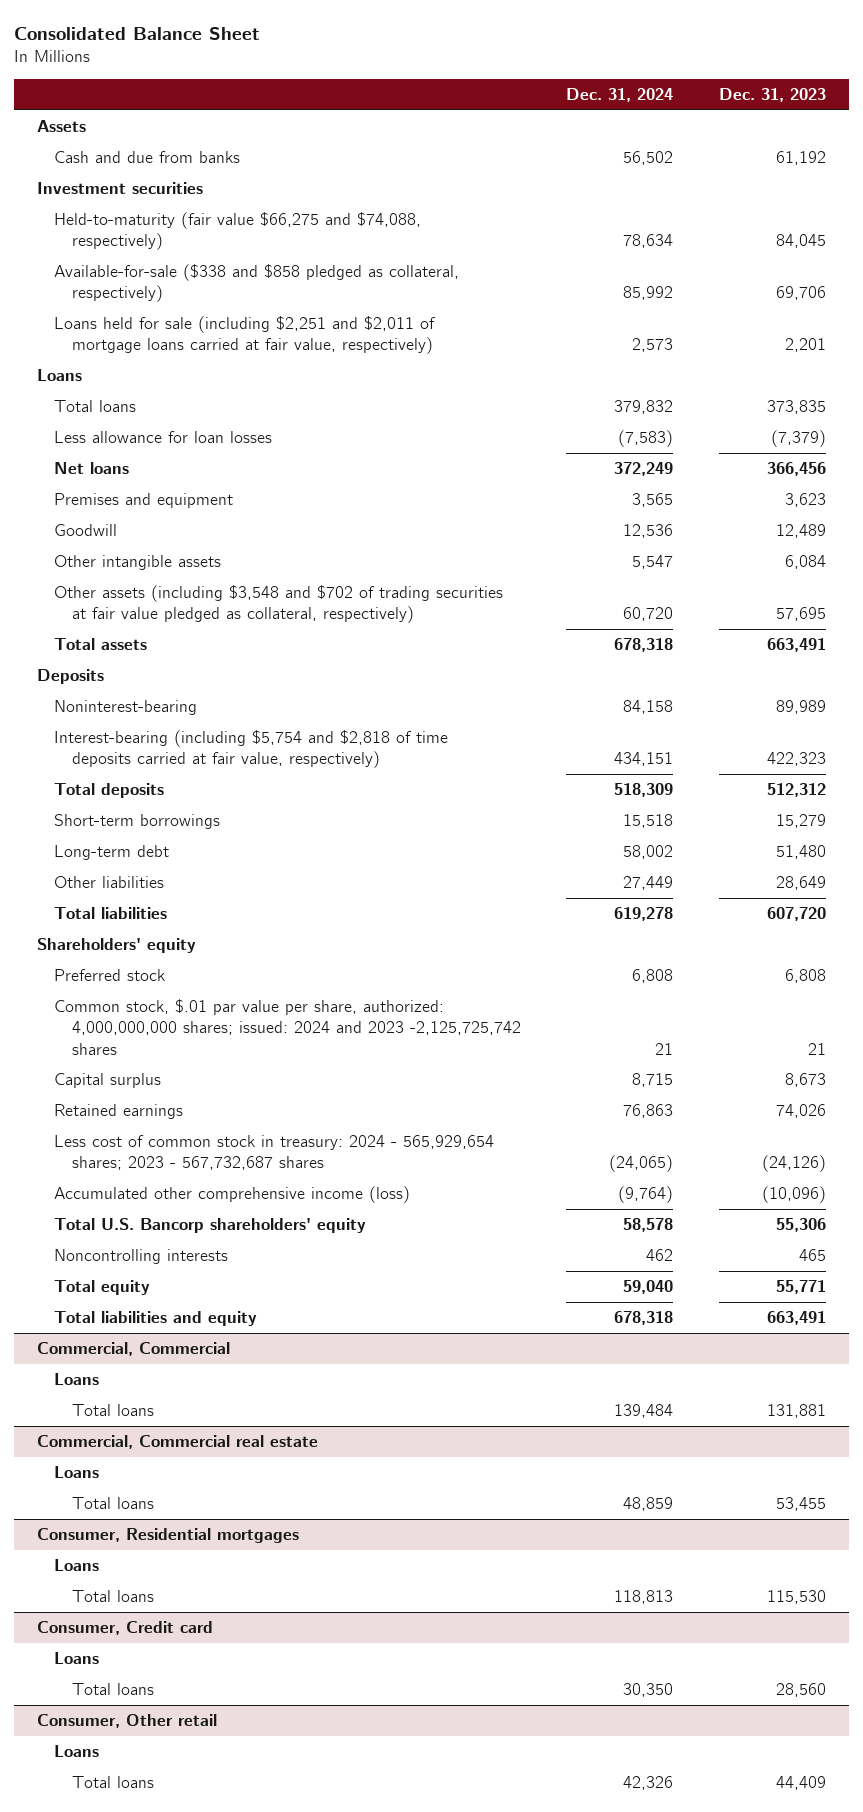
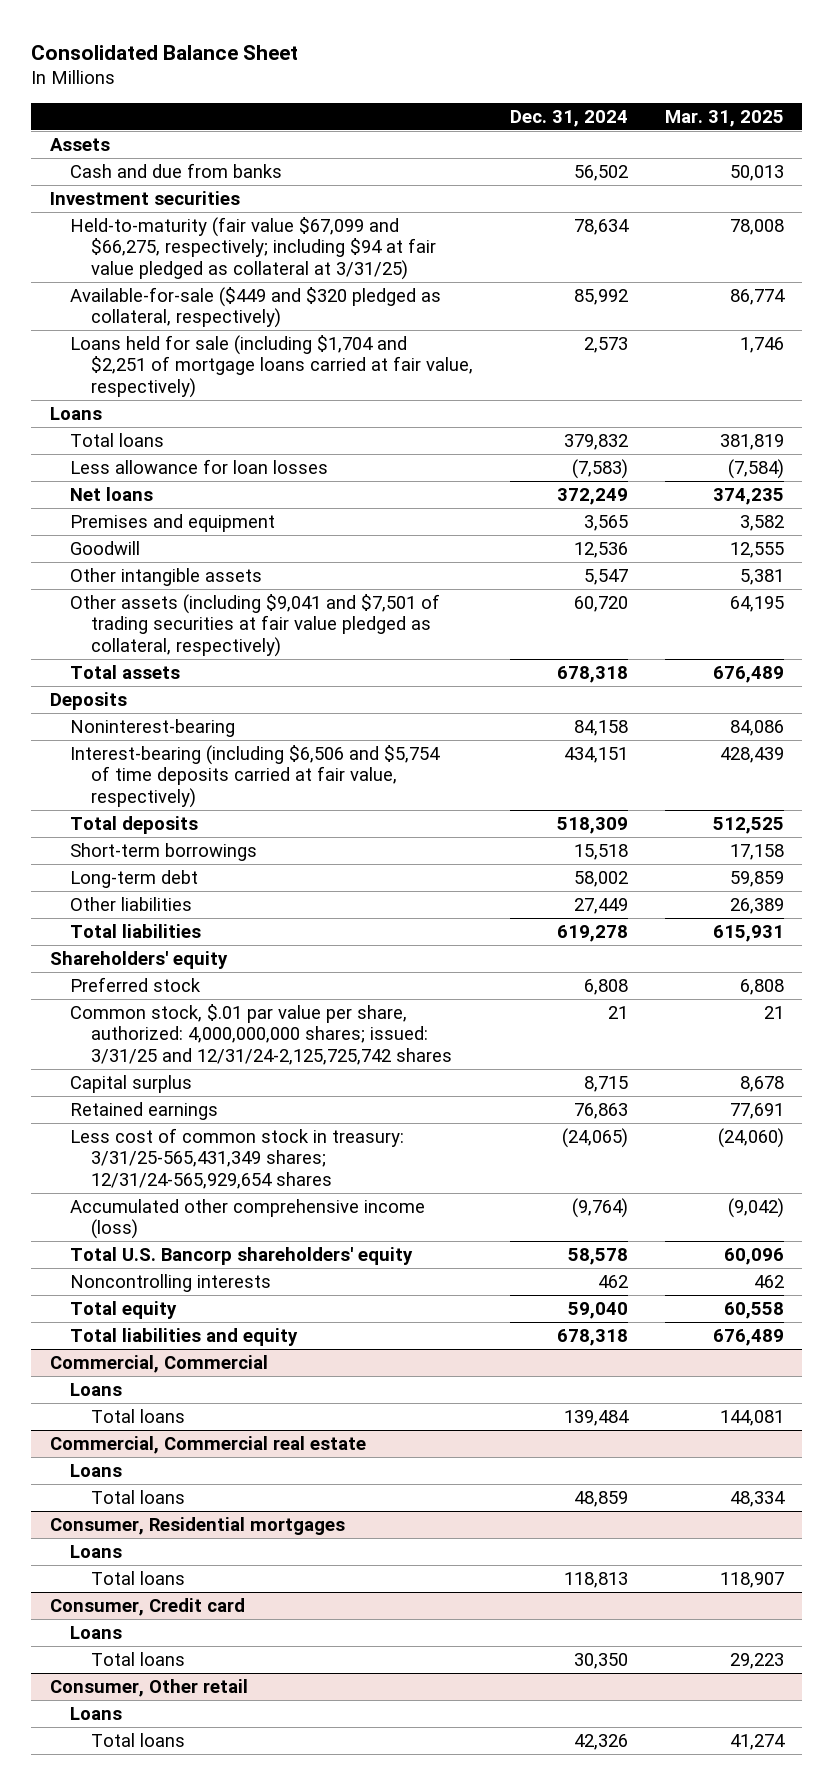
[718,87,826,102] Dec. 31, 2023 -> none
none -> [664,109,784,127] Mar. 31, 2025
[54,212,422,251] Held-to-maturity (fair value $66,275 and $74,088, respectively) -> [70,217,436,280] Held-to-maturity (fair value $67,099 and $66,275, respectively; including $94 at fair value pledged as collateral at 3/31/25)
[54,264,460,303] Available-for-sale ($338 and $858 pledged as collateral, respectively) -> [70,287,442,329] Available-for-sale ($449 and $320 pledged as collateral, respectively)
[54,316,437,355] Loans held for sale (including $2,251 and $2,011 of mortgage loans carried at fair value, respectively) -> [70,335,473,398] Loans held for sale (including $1,704 and $2,251 of mortgage loans carried at fair value, respectively)
[54,585,504,624] Other assets (including $3,548 and $702 of trading securities at fair value pledged as collateral, respectively) -> [70,594,441,657] Other assets (including $9,041 and $7,501 of trading securities at fair value pledged as collateral, respectively)
[54,730,449,769] Interest-bearing (including $5,754 and $2,818 of time deposits carried at fair value, respectively) -> [70,745,441,808] Interest-bearing (including $6,506 and $5,754 of time deposits carried at fair value, respectively)
[54,999,521,1055] Common stock, $.01 par value per share, authorized: 4,000,000,000 shares; issued: 2024 and 2023 -2,125,725,742 shares -> [70,1004,452,1065] Common stock, $.01 par value per share, authorized: 4,000,000,000 shares; issued: 3/31/25 and 12/31/24-2,125,725,742 shares
[54,1135,495,1171] Less cost of common stock in treasury: 2024 - 565,929,654 shares; 2023 - 567,732,687 shares -> [70,1128,405,1189] Less cost of common stock in treasury: 3/31/25-565,431,349 shares; 12/31/24-565,929,654 shares

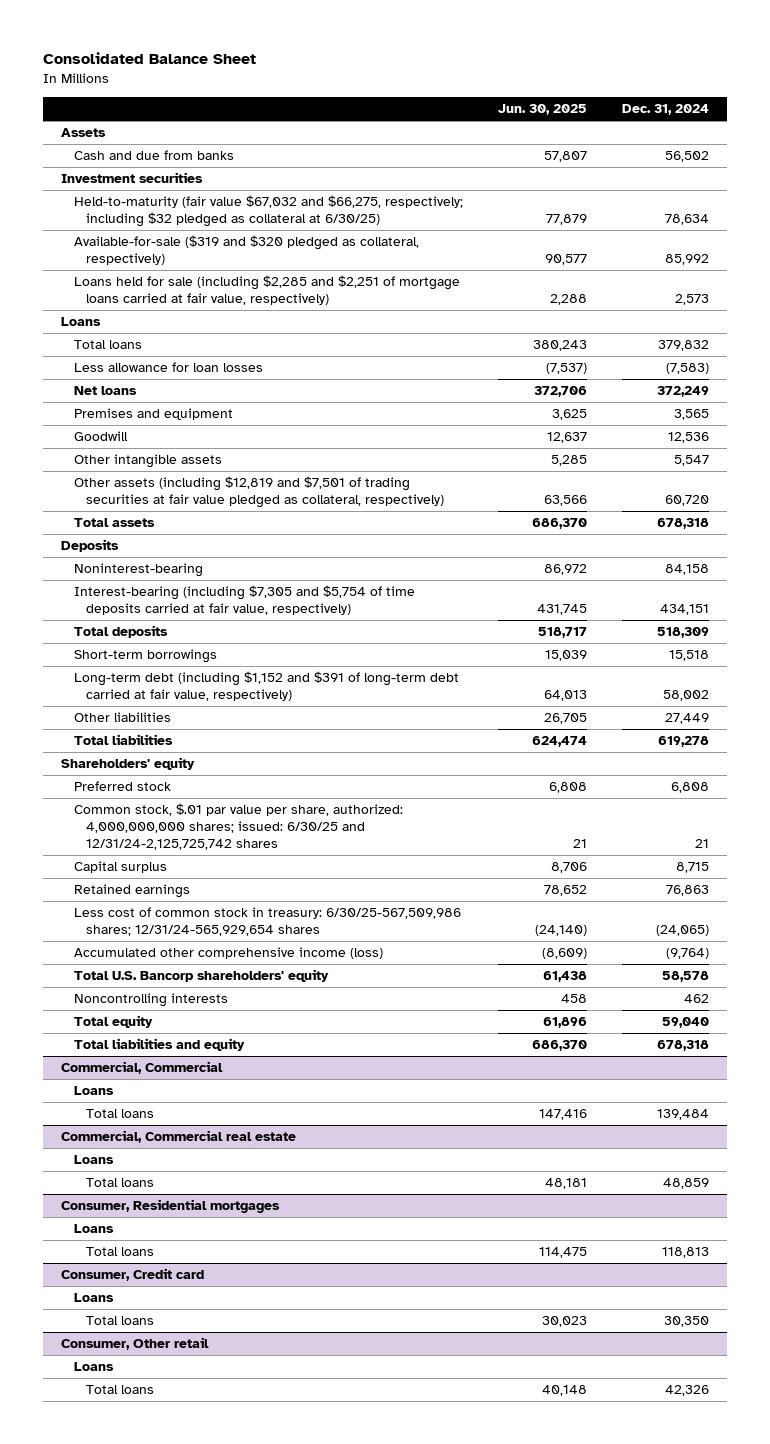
[664,109,784,127] Mar. 31, 2025 -> none
none -> [497,104,587,116] Jun. 30, 2025
[70,217,436,280] Held-to-maturity (fair value $67,099 and $66,275, respectively; including $94 at fair value pledged as collateral at 3/31/25) -> [73,195,463,228] Held-to-maturity (fair value $67,032 and $66,275, respectively; including $32 pledged as collateral at 6/30/25)
[70,287,442,329] Available-for-sale ($449 and $320 pledged as collateral, respectively) -> [73,235,419,266] Available-for-sale ($319 and $320 pledged as collateral, respectively)
[70,335,473,398] Loans held for sale (including $1,704 and $2,251 of mortgage loans carried at fair value, respectively) -> [73,275,460,306] Loans held for sale (including $2,285 and $2,251 of mortgage loans carried at fair value, respectively)
[70,594,441,657] Other assets (including $9,041 and $7,501 of trading securities at fair value pledged as collateral, respectively) -> [73,476,445,509] Other assets (including $12,819 and $7,501 of trading securities at fair value pledged as collateral, respectively)
[70,745,441,808] Interest-bearing (including $6,506 and $5,754 of time deposits carried at fair value, respectively) -> [73,585,415,616] Interest-bearing (including $7,305 and $5,754 of time deposits carried at fair value, respectively)
[70,870,199,889] Long-term debt -> [73,671,459,702] Long-term debt (including $1,152 and $391 of long-term debt carried at fair value, respectively)
[70,1004,452,1065] Common stock, $.01 par value per share, authorized: 4,000,000,000 shares; issued: 3/31/25 and 12/31/24-2,125,725,742 shares -> [73,803,403,851] Common stock, $.01 par value per share, authorized: 4,000,000,000 shares; issued: 6/30/25 and 12/31/24-2,125,725,742 shares
[70,1128,405,1189] Less cost of common stock in treasury: 3/31/25-565,431,349 shares; 12/31/24-565,929,654 shares -> [73,907,461,937] Less cost of common stock in treasury: 6/30/25-567,509,986 shares; 12/31/24-565,929,654 shares

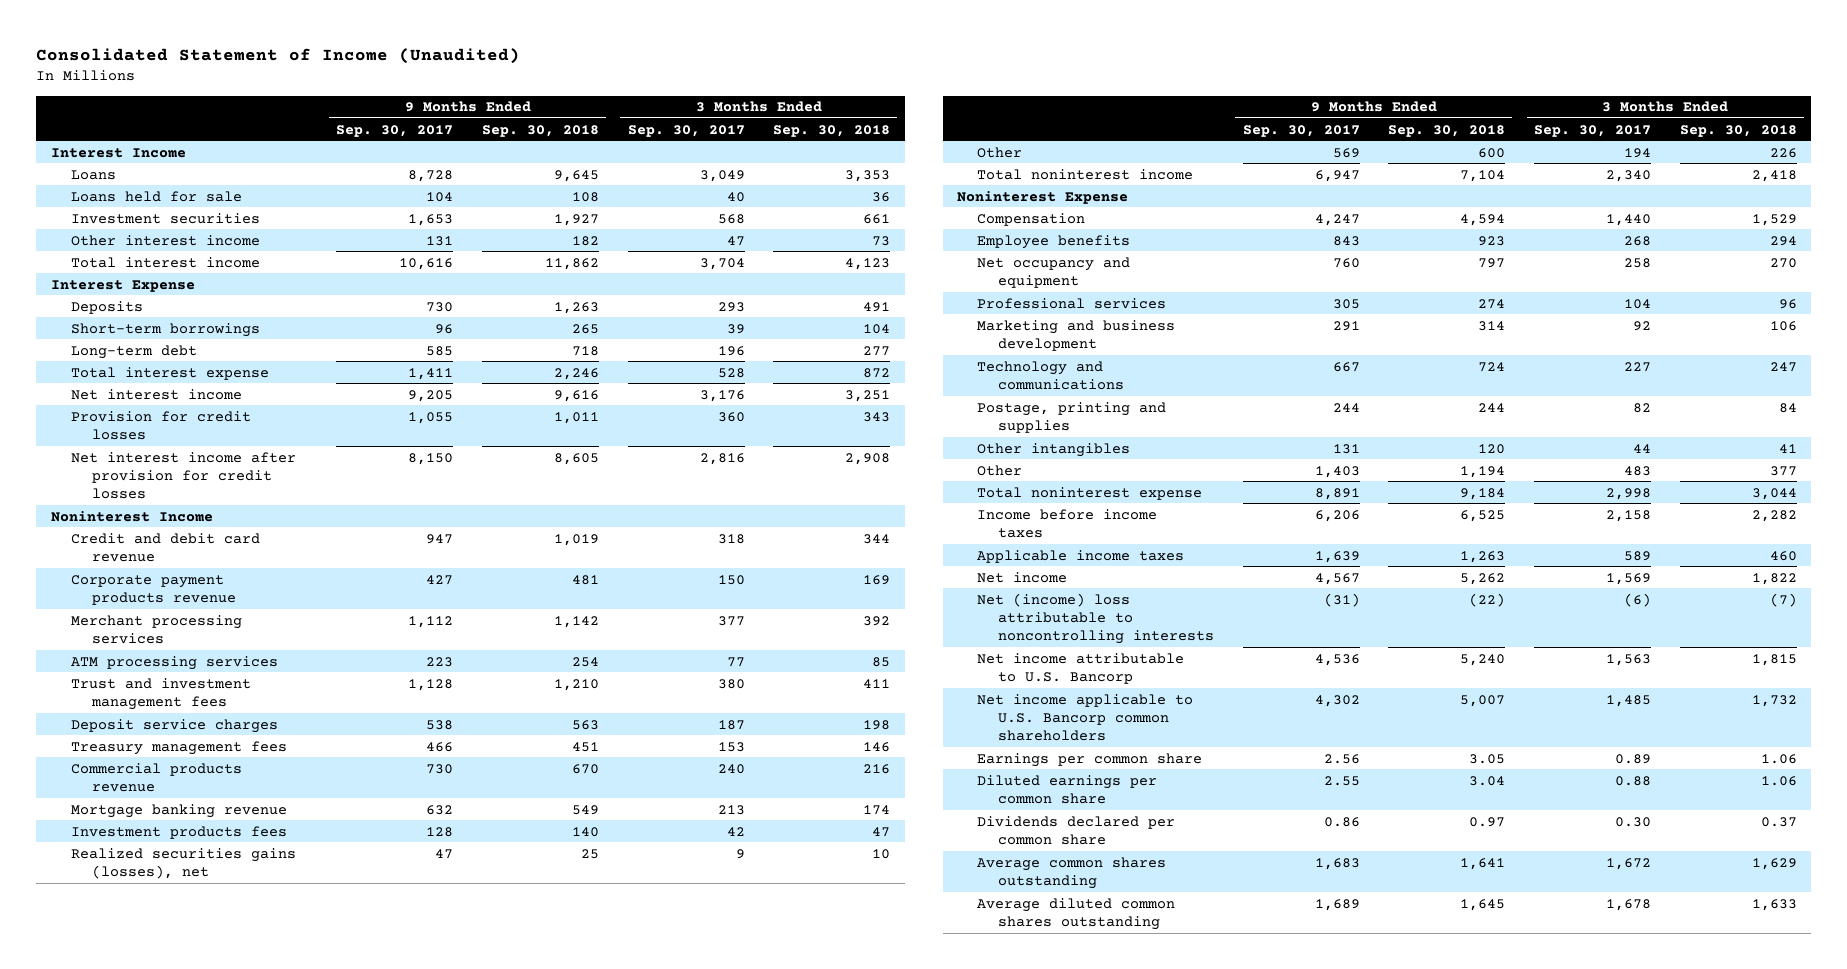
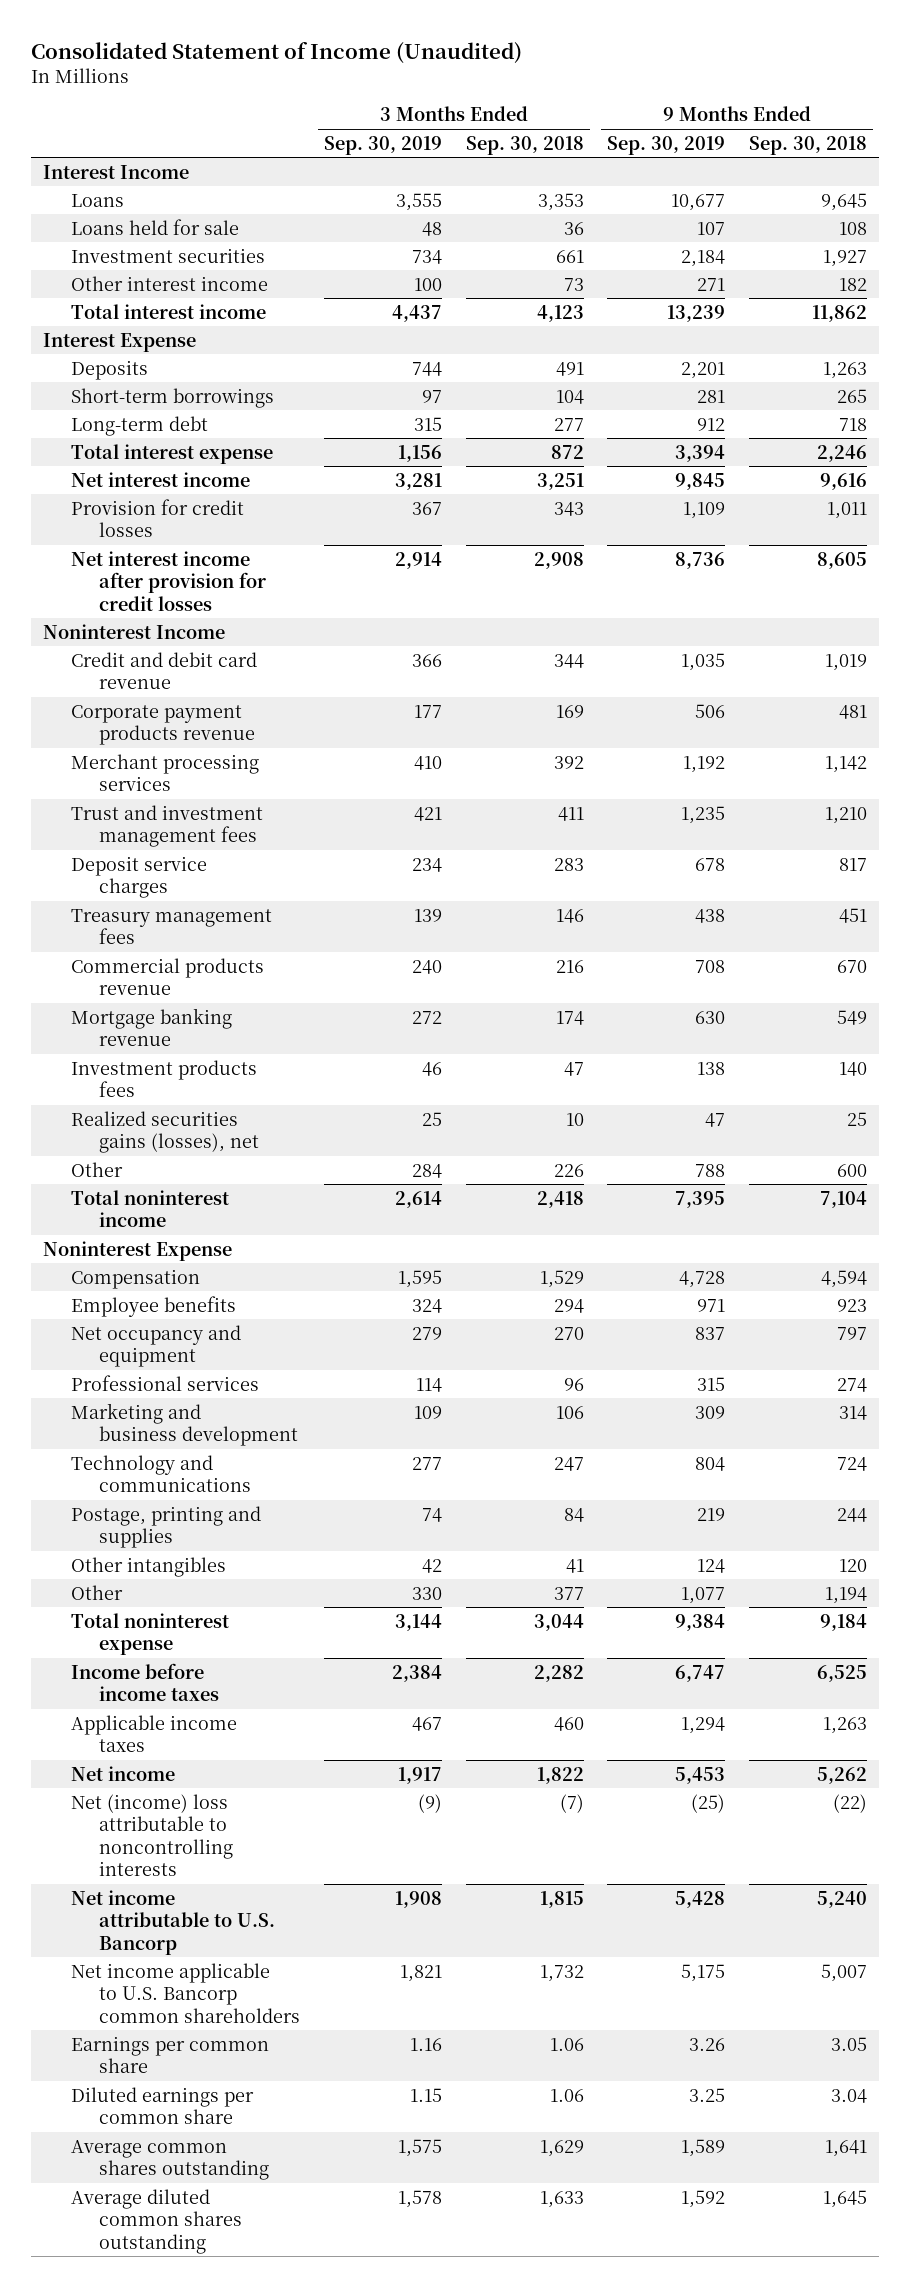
[336,124,454,137] Sep. 30, 2017 -> none
[627,124,745,137] Sep. 30, 2017 -> none
none -> [323,135,442,155] Sep. 30, 2019
none -> [607,135,726,155] Sep. 30, 2019
[71,655,279,670] ATM processing services -> none
[571,719,599,730] 563 -> [839,857,868,871] 817
[863,719,891,730] 198 -> [553,857,584,871] 283
[977,815,1176,845] Dividends declared per common share -> none

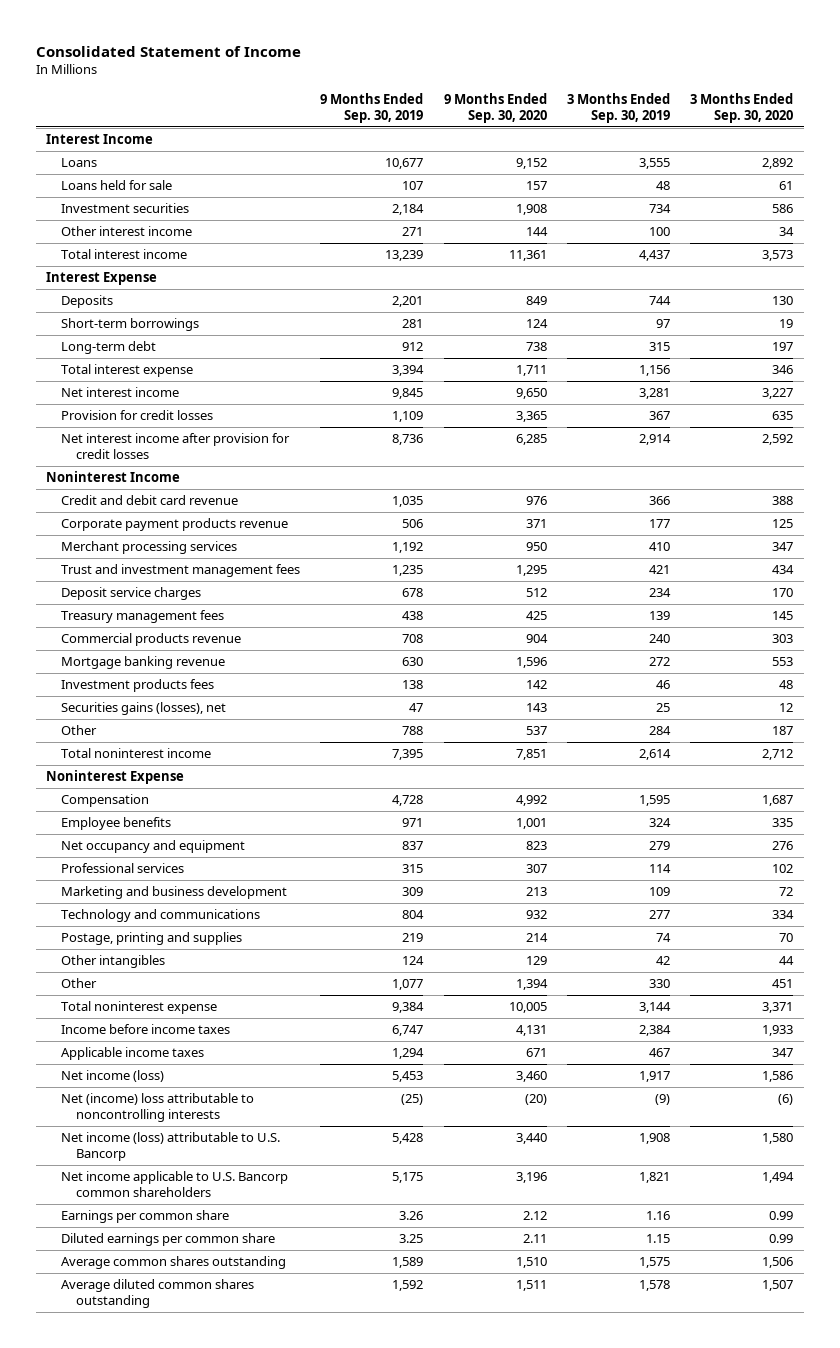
[31,41,523,64] Consolidated Statement of Income (Unaudited) -> [36,45,302,57] Consolidated Statement of Income
[465,135,584,155] Sep. 30, 2018 -> none
[749,135,868,155] Sep. 30, 2018 -> none
none -> [443,92,547,123] 9 Months Ended Sep. 30, 2020
none -> [690,92,794,123] 3 Months Ended Sep. 30, 2020
[71,1110,260,1154] Realized securities gains (losses), net -> [60,702,226,716] Securities gains (losses), net
[71,1765,176,1781] Net income -> [60,1070,164,1083] Net income (loss)
[71,1889,276,1955] Net income attributable to U.S. Bancorp -> [60,1132,280,1162] Net income (loss) attributable to U.S. Bancorp

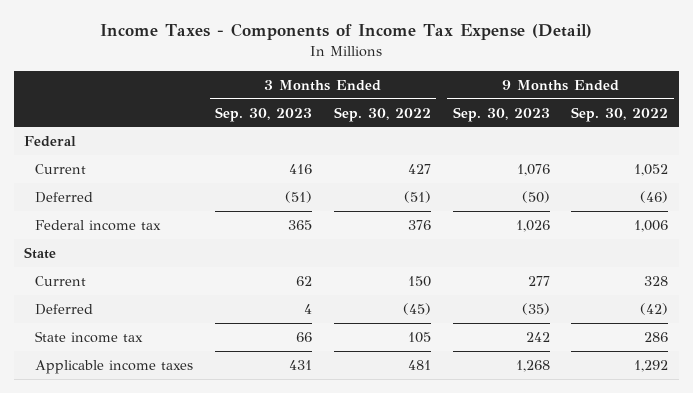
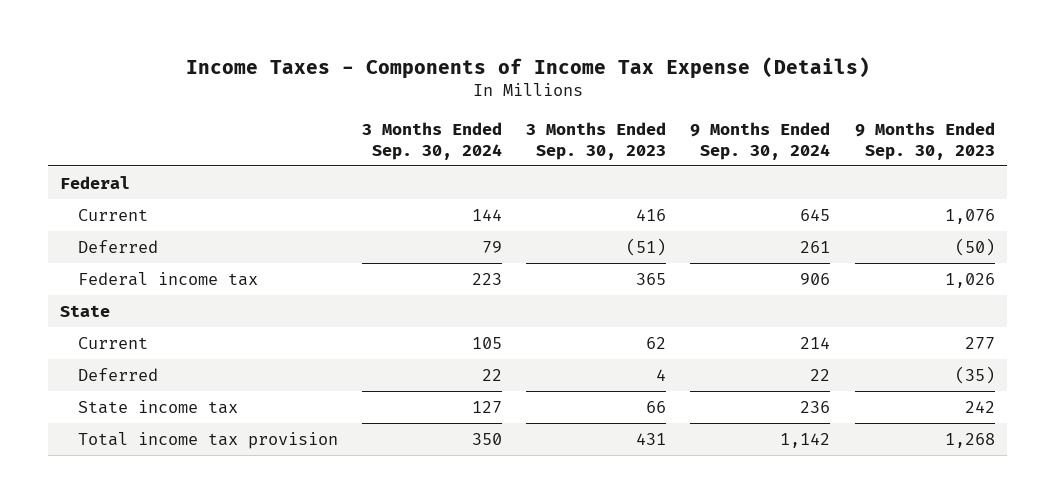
[100,23,593,41] Income Taxes - Components of Income Tax Expense (Detail) -> [185,56,870,79] Income Taxes - Components of Income Tax Expense (Details)
[333,106,431,122] Sep. 30, 2022 -> none
[571,106,669,122] Sep. 30, 2022 -> none
none -> [361,121,502,160] 3 Months Ended Sep. 30, 2024
none -> [690,121,831,160] 9 Months Ended Sep. 30, 2024
[35,360,194,375] Applicable income taxes -> [77,431,338,449] Total income tax provision

